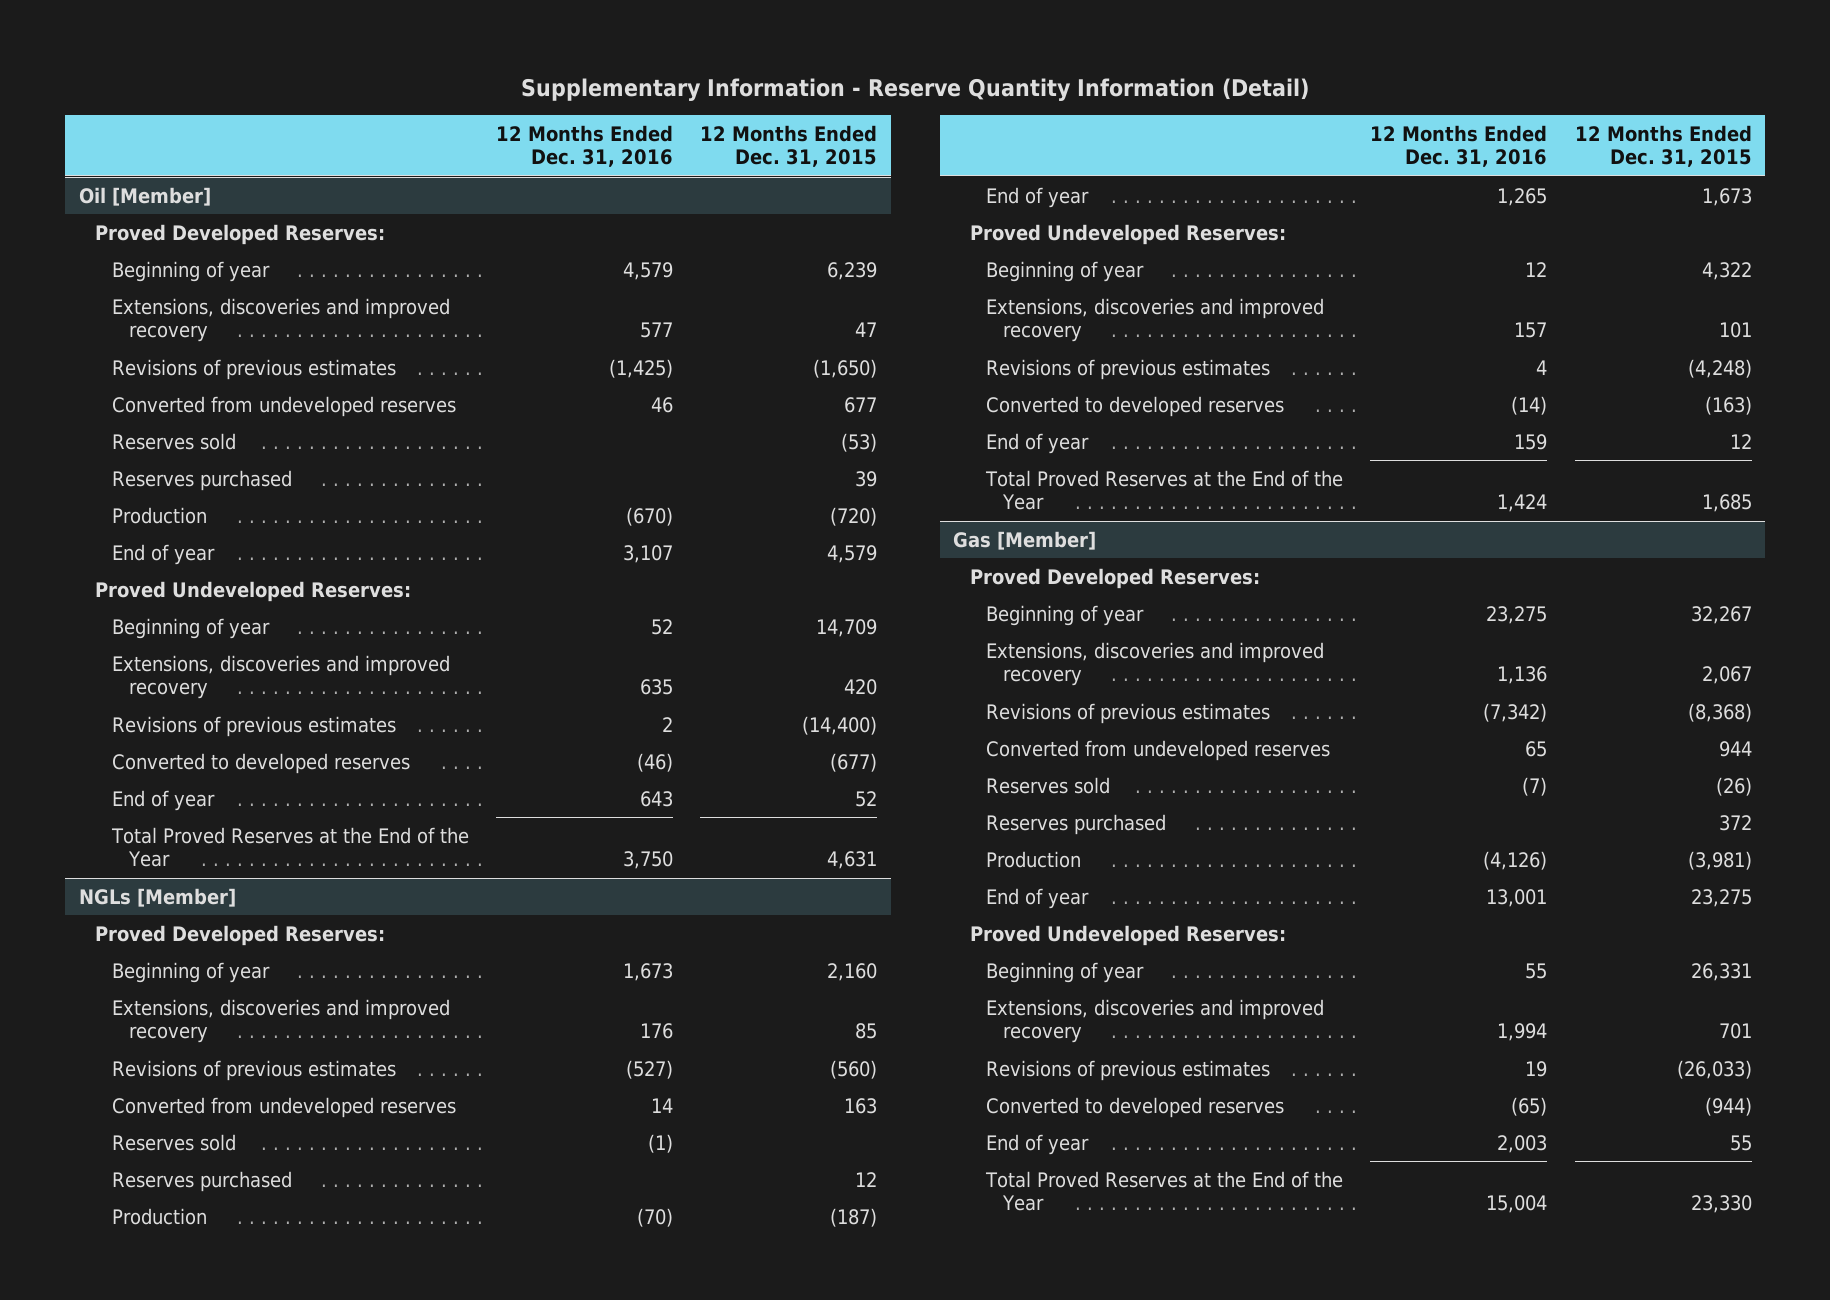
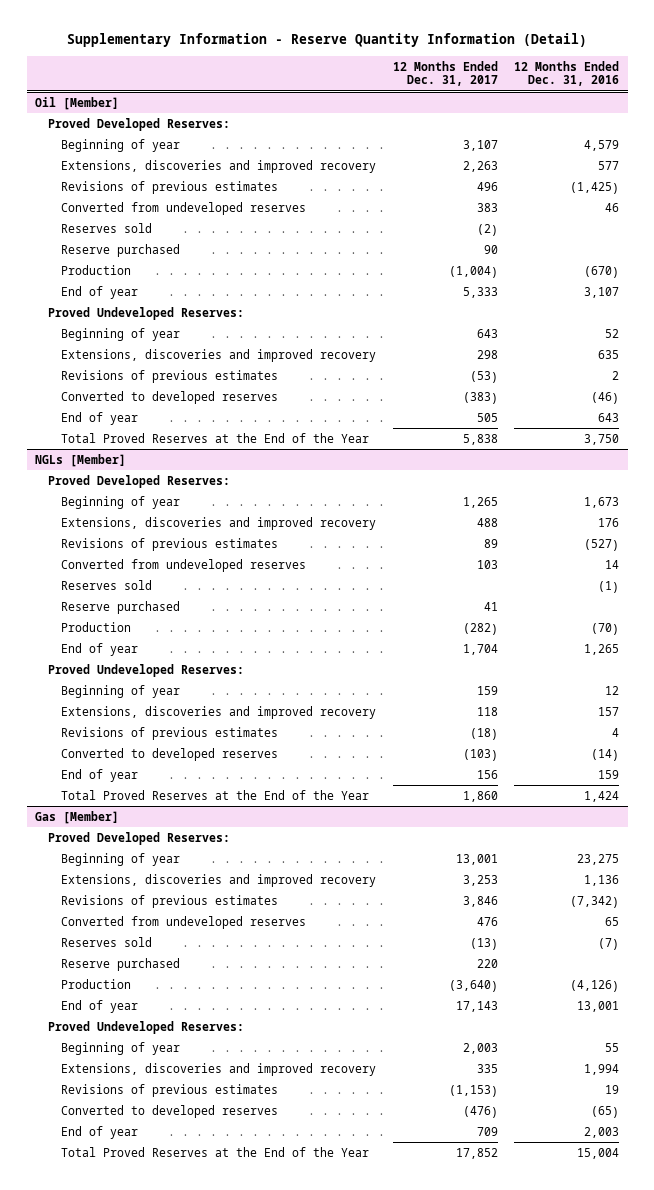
[700,124,878,168] 12 Months Ended Dec. 31, 2015 -> none
none -> [392,60,498,87] 12 Months Ended Dec. 31, 2017
[112,469,293,491] Reserves purchased -> [61,243,181,257] Reserve purchased
[112,1170,293,1192] Reserves purchased -> [61,600,181,614] Reserve purchased
[986,813,1167,835] Reserves purchased -> [61,957,181,971] Reserve purchased

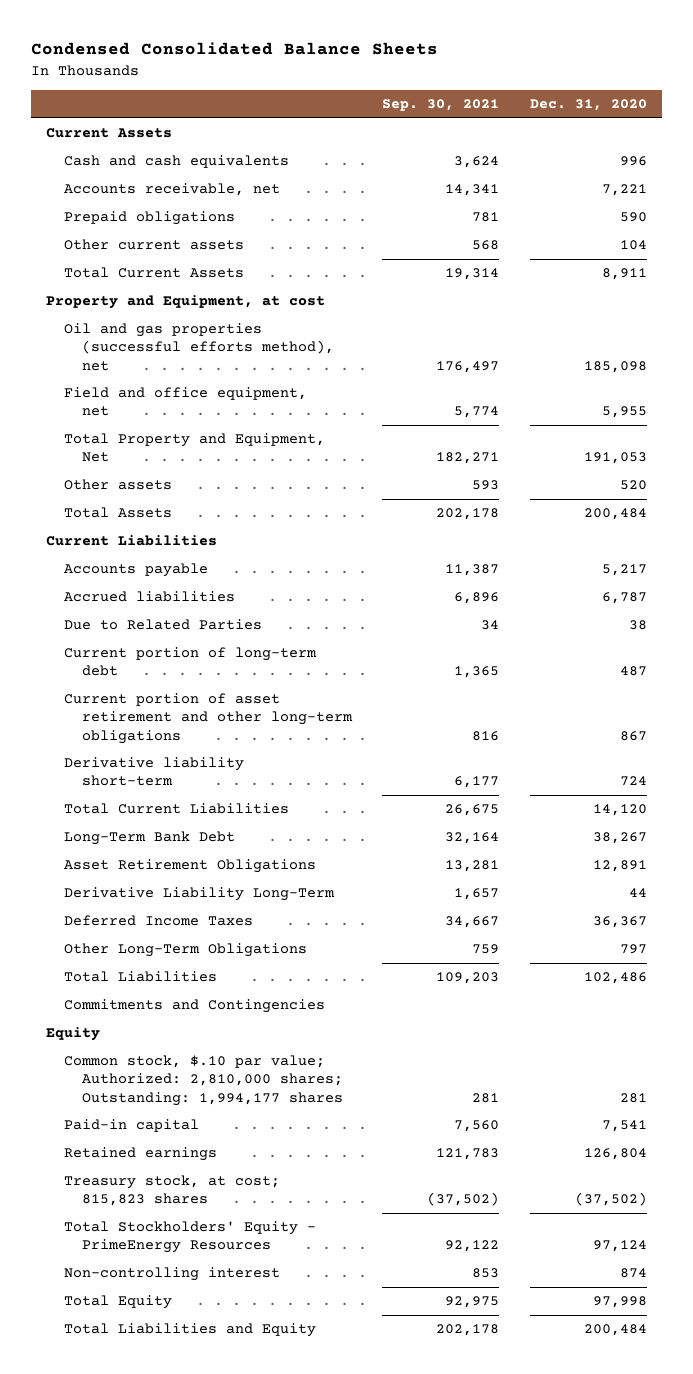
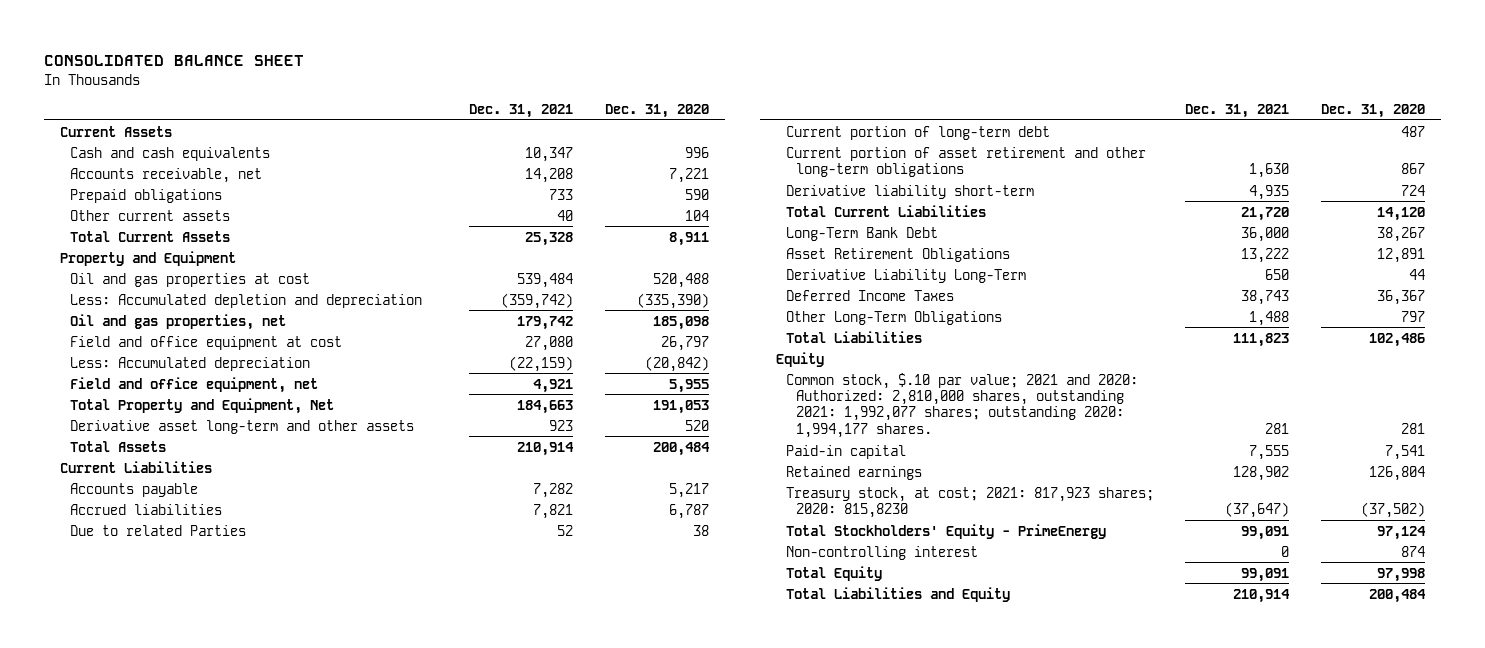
[30,42,438,56] Condensed Consolidated Balance Sheets -> [44,54,305,66] CONSOLIDATED BALANCE SHEET
[382,99,500,112] Sep. 30, 2021 -> none
none -> [469,104,574,119] Dec. 31, 2021
[46,295,326,310] Property and Equipment, at cost -> [59,250,236,266] Property and Equipment
none -> [69,272,310,287] Oil and gas properties at cost
none -> [69,293,422,308] Less: Accumulated depletion and depreciation
[64,323,335,371] Oil and gas properties (successful efforts method), net -> [69,313,286,330] Oil and gas properties, net
none -> [69,335,342,350] Field and office equipment at cost
none -> [69,356,310,371] Less: Accumulated depreciation
[64,479,173,491] Other assets -> none
none -> [69,419,414,434] Derivative asset long-term and other assets
[64,619,263,631] Due to Related Parties -> [69,524,246,536] Due to related Parties
[64,999,326,1014] Commitments and Contingencies -> none
[64,1055,344,1106] Common stock, $.10 par value; Authorized: 2,810,000 shares; Outstanding: 1,994,177 shares -> [785,372,1138,438] Common stock, $.10 par value; 2021 and 2020: Authorized: 2,810,000 shares, outstanding 2021: 1,992,077 shares; outstanding 2020: 1,994,177 shares.
[64,1175,281,1207] Treasury stock, at cost; 815,823 shares -> [785,486,1154,518] Treasury stock, at cost; 2021: 817,923 shares; 2020: 815,8230
[64,1221,317,1254] Total Stockholders' Equity - PrimeEnergy Resources -> [785,523,1106,539] Total Stockholders' Equity - PrimeEnergy

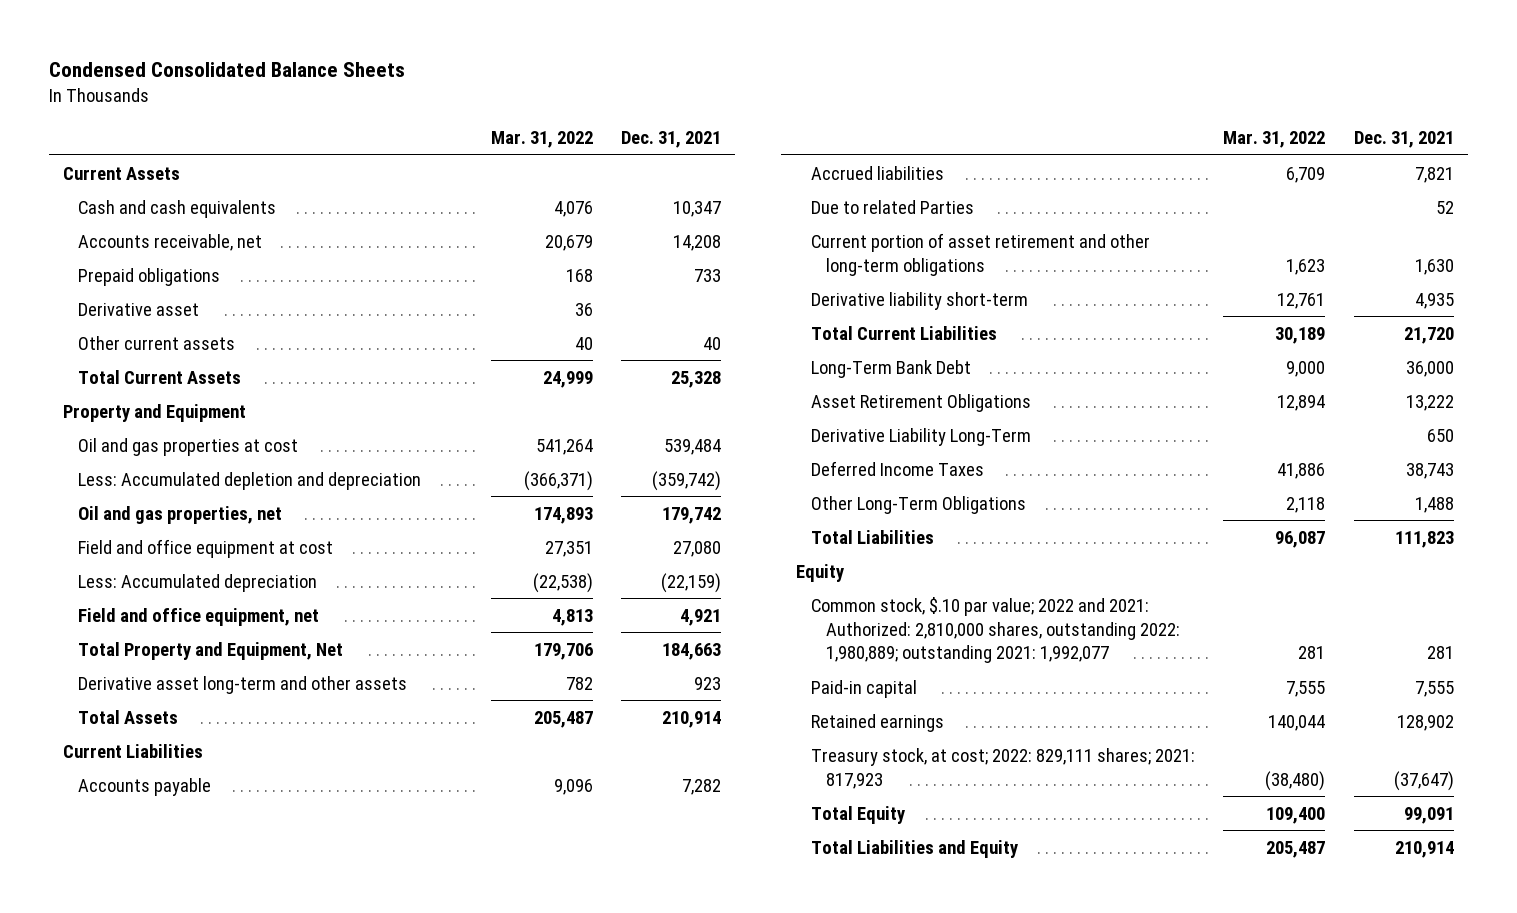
[44,54,305,66] CONSOLIDATED BALANCE SHEET -> [48,62,405,78] Condensed Consolidated Balance Sheets
[605,104,710,119] Dec. 31, 2020 -> none
none -> [490,130,593,148] Mar. 31, 2022
none -> [77,302,199,316] Derivative asset
[785,125,1050,140] Current portion of long-term debt -> none
[785,372,1138,438] Common stock, $.10 par value; 2021 and 2020: Authorized: 2,810,000 shares, outstanding 2021: 1,992,077 shares; outstanding 2020: 1,994,177 shares. -> [810,596,1180,664] Common stock, $.10 par value; 2022 and 2021: Authorized: 2,810,000 shares, outstanding 2022: 1,980,889; outstanding 2021: 1,992,077
[785,523,1106,539] Total Stockholders' Equity - PrimeEnergy -> none
[785,545,978,560] Non-controlling interest -> none
[785,486,1154,518] Treasury stock, at cost; 2021: 817,923 shares; 2020: 815,8230 -> [810,747,1195,789] Treasury stock, at cost; 2022: 829,111 shares; 2021: 817,923

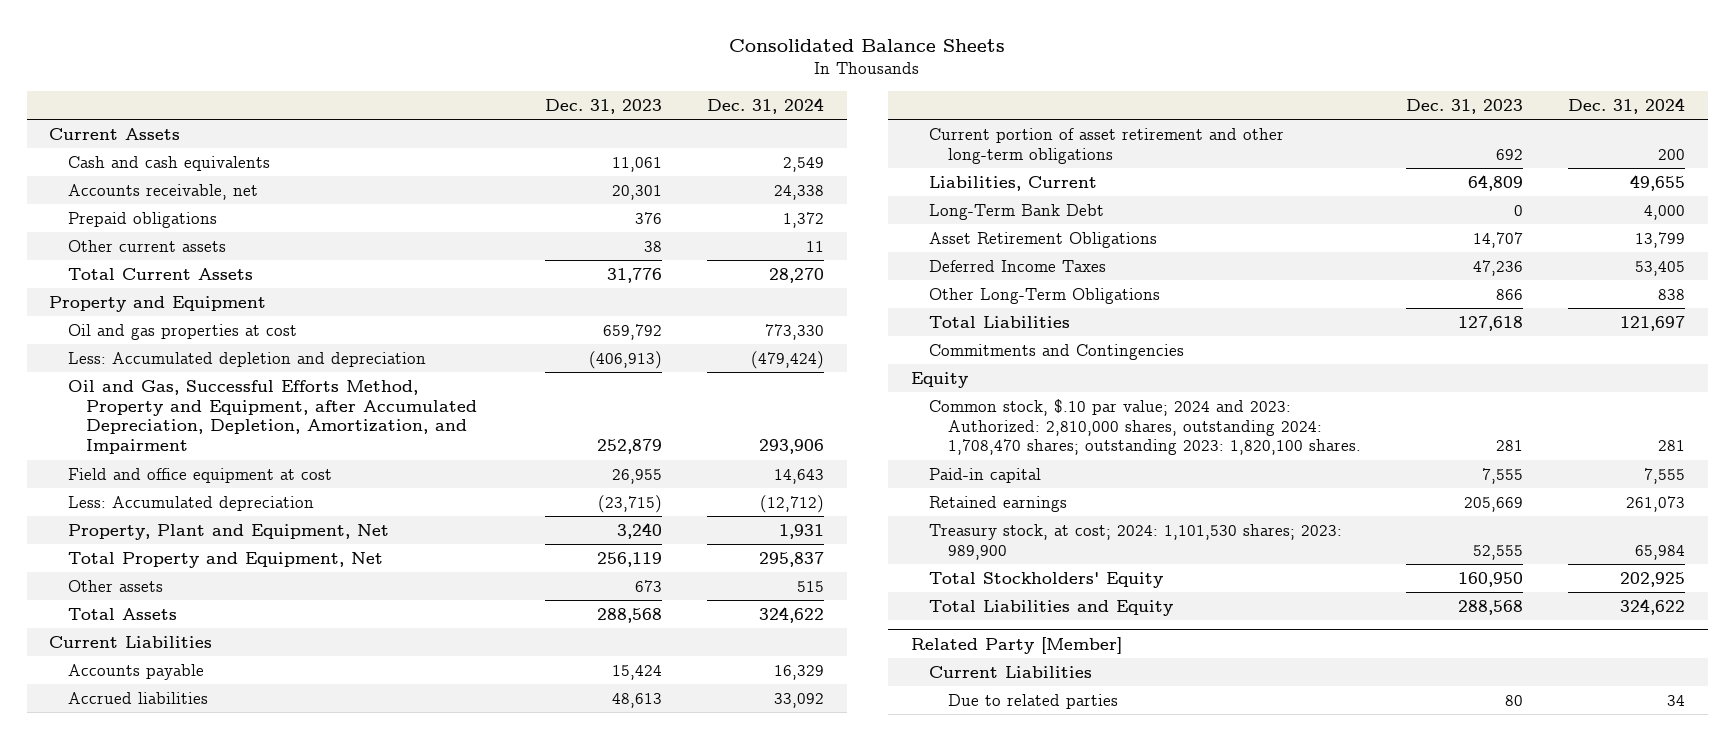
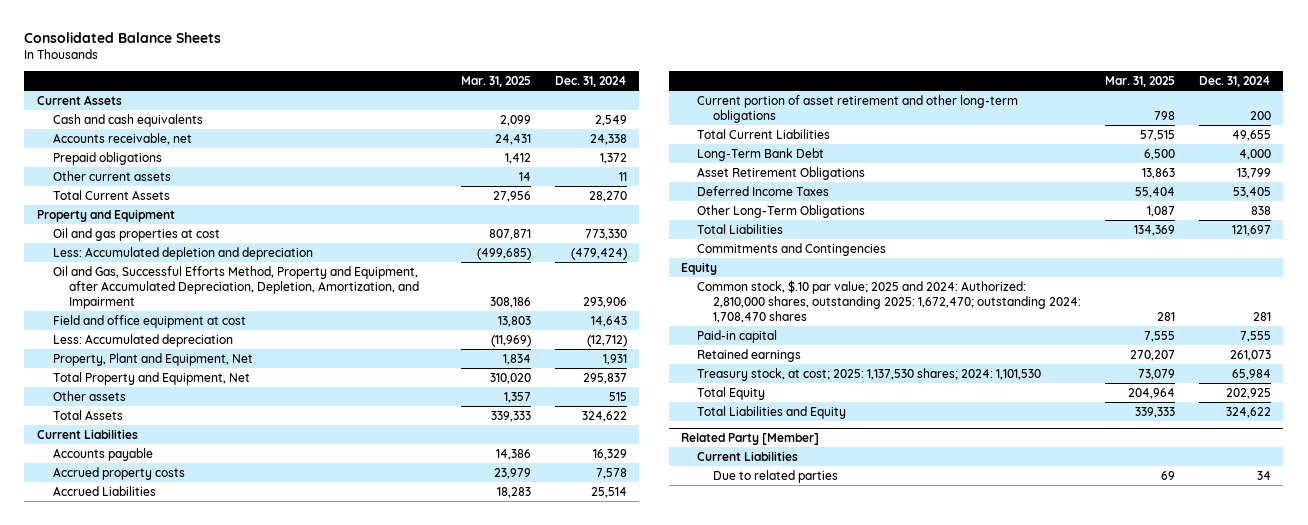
[544,98,662,114] Dec. 31, 2023 -> none
none -> [460,75,531,87] Mar. 31, 2025
none -> [52,466,185,480] Accrued property costs
[67,691,208,704] Accrued liabilities -> [52,485,156,496] Accrued Liabilities
[774,692,825,708] 33,092 -> [590,486,627,498] 25,514
[929,175,1098,191] Liabilities, Current -> [697,128,831,139] Total Current Liabilities
[929,398,1361,456] Common stock, $.10 par value; 2024 and 2023: Authorized: 2,810,000 shares, outstanding 2024: 1,708,470 shares; outstanding 2023: 1,820,100 shares. -> [697,279,1082,324] Common stock, $.10 par value; 2025 and 2024: Authorized: 2,810,000 shares, outstanding 2025: 1,672,470; outstanding 2024: 1,708,470 shares
[929,523,1343,560] Treasury stock, at cost; 2024: 1,101,530 shares; 2023: 989,900 -> [697,367,1042,381] Treasury stock, at cost; 2025: 1,137,530 shares; 2024: 1,101,530
[929,571,1164,588] Total Stockholders' Equity -> [697,386,766,400] Total Equity

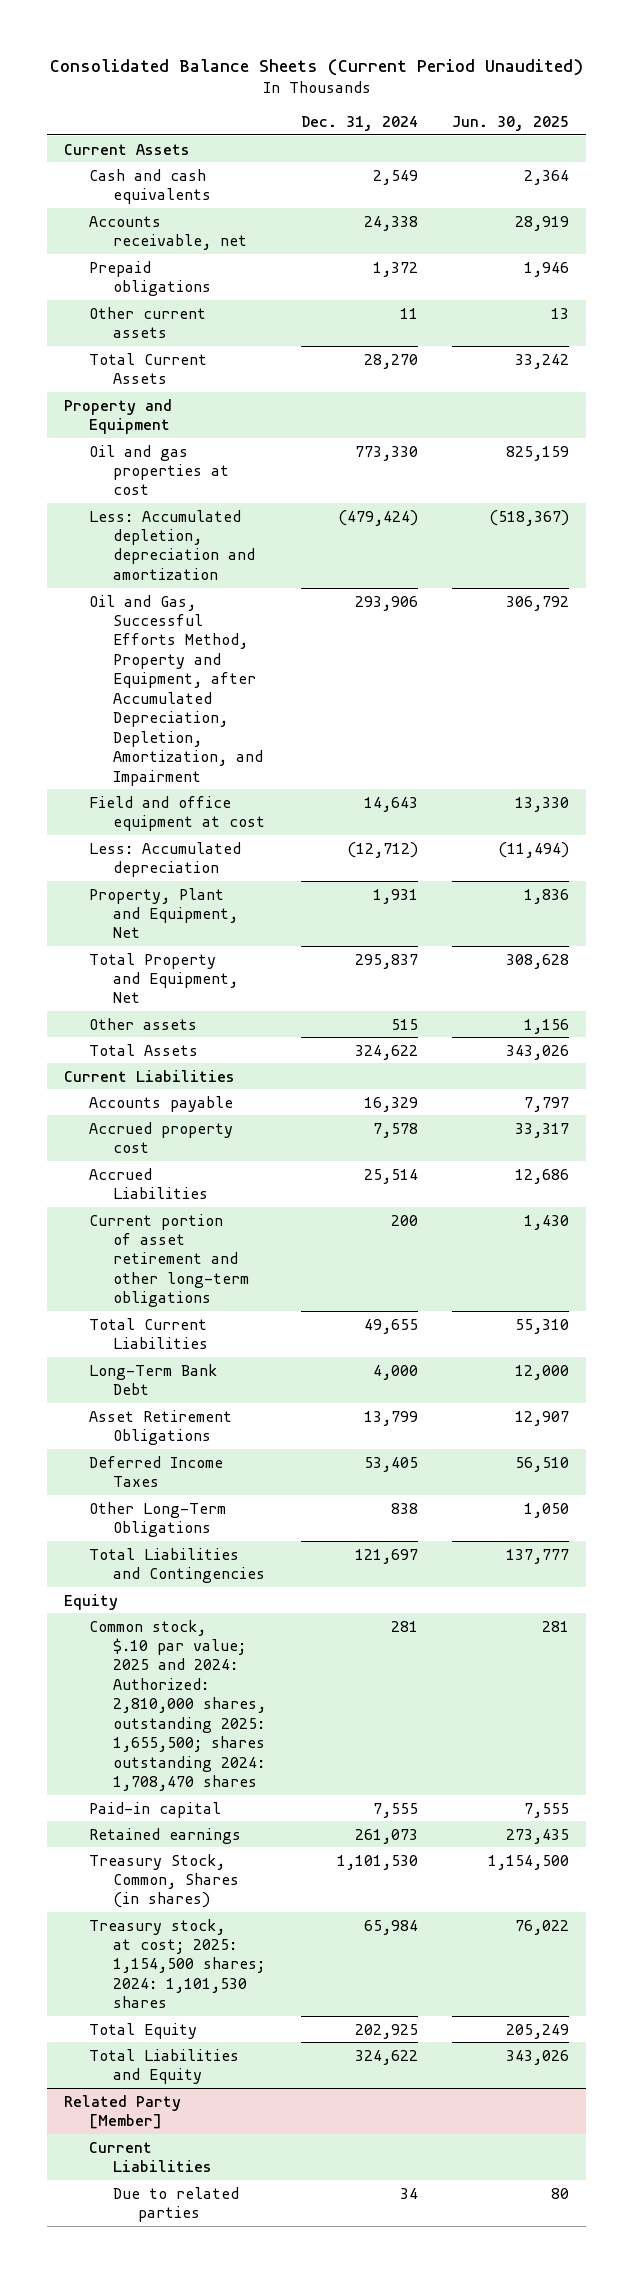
[24,32,222,44] Consolidated Balance Sheets -> [49,58,583,76] Consolidated Balance Sheets (Current Period Unaudited)
[460,75,531,87] Mar. 31, 2025 -> none
none -> [451,116,569,132] Jun. 30, 2025
[52,246,313,260] Less: Accumulated depletion and depreciation -> [88,509,256,580] Less: Accumulated depletion, depreciation and amortization
[52,466,185,480] Accrued property costs -> [88,1121,233,1153] Accrued property cost
[697,242,887,256] Commitments and Contingencies -> none
[697,223,784,234] Total Liabilities -> [88,1547,266,1583] Total Liabilities and Contingencies
[697,279,1082,324] Common stock, $.10 par value; 2025 and 2024: Authorized: 2,810,000 shares, outstanding 2025: 1,672,470; outstanding 2024: 1,708,470 shares -> [88,1619,267,1792] Common stock, $.10 par value; 2025 and 2024: Authorized: 2,810,000 shares, outstanding 2025: 1,655,500; shares outstanding 2024: 1,708,470 shares
none -> [88,1853,240,1909] Treasury Stock, Common, Shares (in shares)
[697,367,1042,381] Treasury stock, at cost; 2025: 1,137,530 shares; 2024: 1,101,530 -> [88,1918,266,2009] Treasury stock, at cost; 2025: 1,154,500 shares; 2024: 1,101,530 shares

